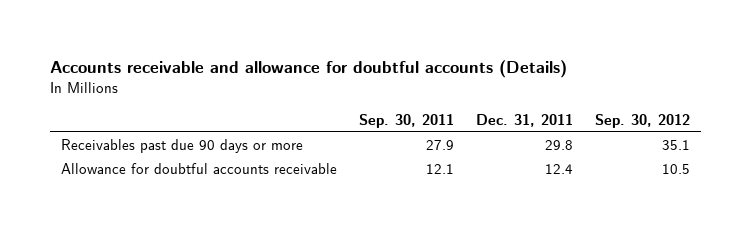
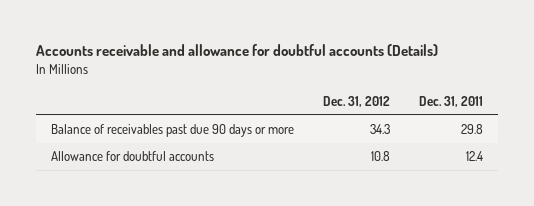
[359,113,455,128] Sep. 30, 2011 -> none
[595,113,691,128] Sep. 30, 2012 -> none
none -> [322,95,390,107] Dec. 31, 2012
[61,139,304,154] Receivables past due 90 days or more -> [50,124,294,138] Balance of receivables past due 90 days or more
[61,163,338,175] Allowance for doubtful accounts receivable -> [50,151,214,162] Allowance for doubtful accounts

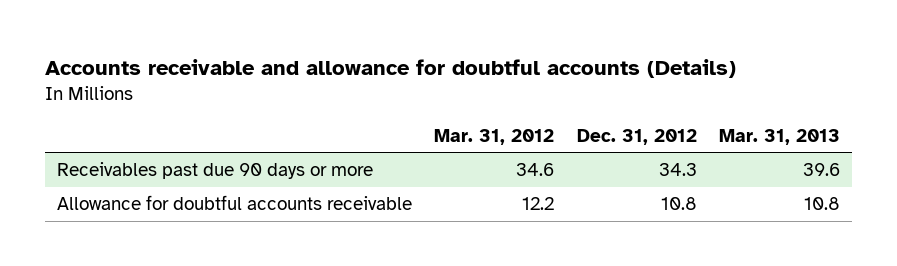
[419,95,484,107] Dec. 31, 2011 -> none
none -> [434,128,555,145] Mar. 31, 2012
none -> [719,128,841,145] Mar. 31, 2013
[50,124,294,138] Balance of receivables past due 90 days or more -> [56,162,373,180] Receivables past due 90 days or more
[50,151,214,162] Allowance for doubtful accounts -> [56,195,412,211] Allowance for doubtful accounts receivable

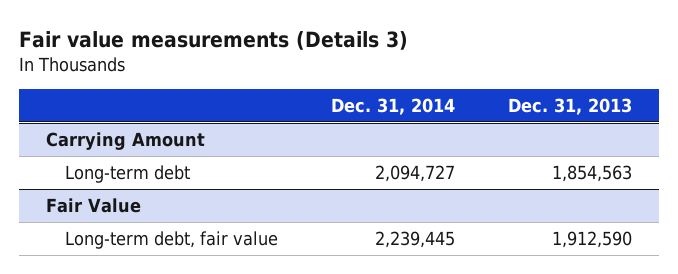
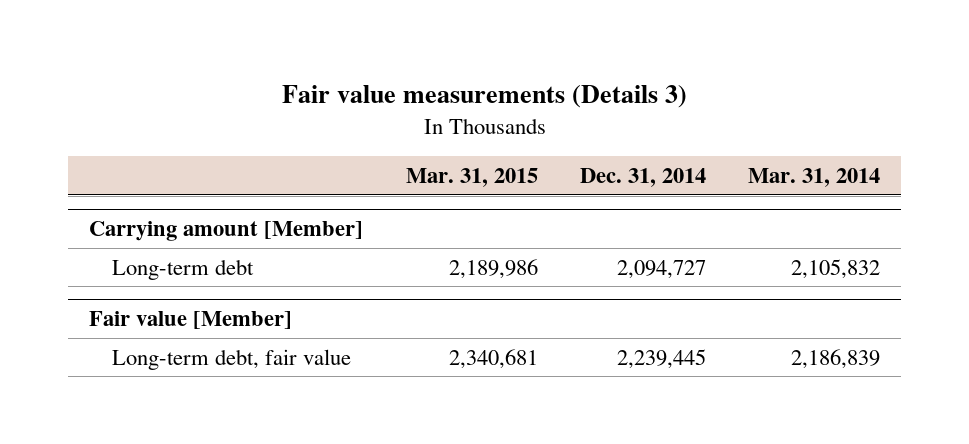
[508,97,633,115] Dec. 31, 2013 -> none
none -> [405,167,538,187] Mar. 31, 2015
none -> [747,167,880,187] Mar. 31, 2014
[45,132,205,151] Carrying Amount -> [89,221,364,242] Carrying amount [Member]
[45,198,141,214] Fair Value -> [89,311,293,330] Fair value [Member]

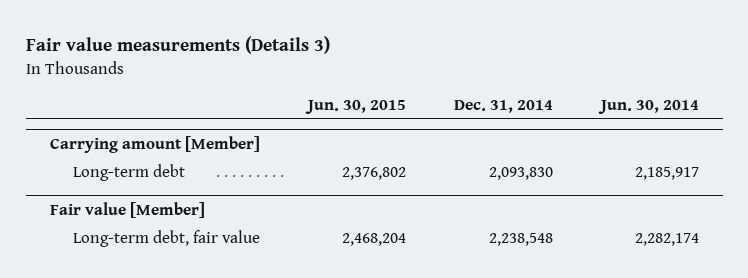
[405,167,538,187] Mar. 31, 2015 -> none
[747,167,880,187] Mar. 31, 2014 -> none
none -> [304,99,406,114] Jun. 30, 2015
none -> [597,99,699,114] Jun. 30, 2014
[616,259,706,279] 2,094,727 -> [488,167,553,181] 2,093,830
[616,348,706,369] 2,239,445 -> [488,233,553,247] 2,238,548

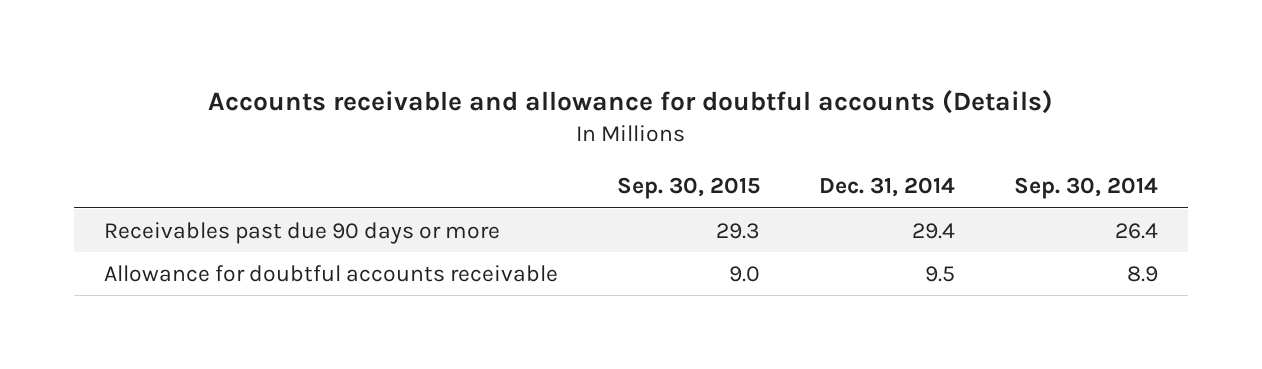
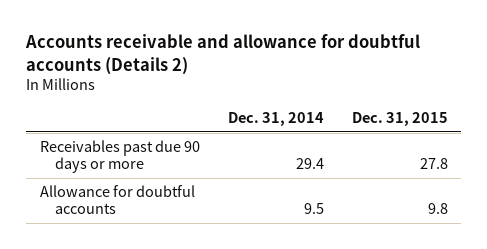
[207,90,1053,115] Accounts receivable and allowance for doubtful accounts (Details) -> [24,34,420,75] Accounts receivable and allowance for doubtful accounts (Details 2)
[616,177,760,200] Sep. 30, 2015 -> none
[1013,177,1158,200] Sep. 30, 2014 -> none
none -> [351,112,448,127] Dec. 31, 2015
[103,264,558,282] Allowance for doubtful accounts receivable -> [39,184,195,215] Allowance for doubtful accounts

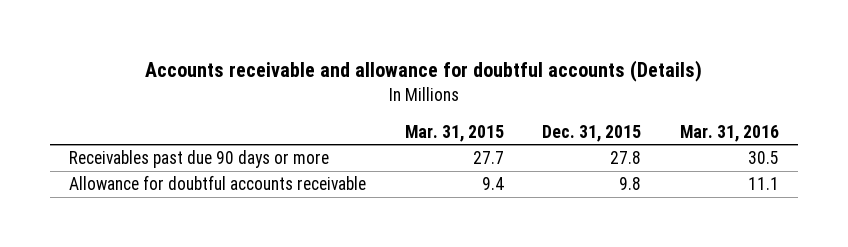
[24,34,420,75] Accounts receivable and allowance for doubtful accounts (Details 2) -> [145,60,703,83] Accounts receivable and allowance for doubtful accounts (Details)
[227,112,324,127] Dec. 31, 2014 -> none
none -> [404,124,504,142] Mar. 31, 2015
none -> [679,124,779,142] Mar. 31, 2016
[39,184,195,215] Allowance for doubtful accounts -> [69,175,367,191] Allowance for doubtful accounts receivable

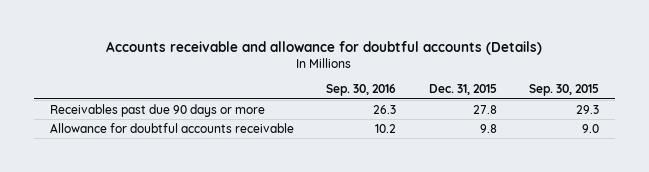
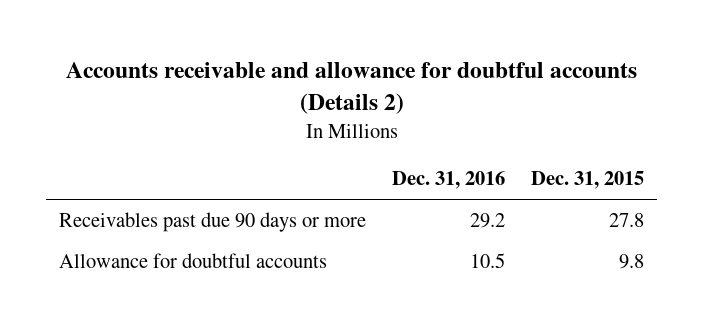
[106,41,543,56] Accounts receivable and allowance for doubtful accounts (Details) -> [65,62,637,114] Accounts receivable and allowance for doubtful accounts (Details 2)
[326,84,397,97] Sep. 30, 2016 -> none
[529,84,600,97] Sep. 30, 2015 -> none
none -> [392,171,506,190] Dec. 31, 2016
[49,122,294,133] Allowance for doubtful accounts receivable -> [59,253,328,269] Allowance for doubtful accounts

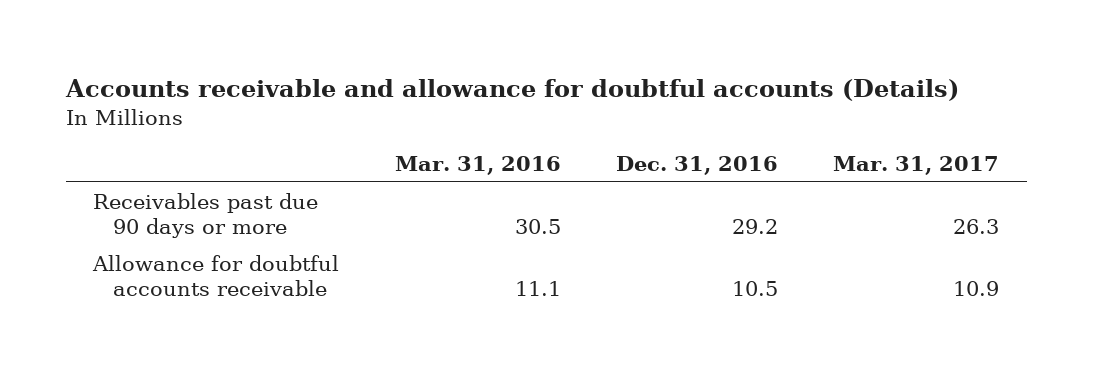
[65,62,637,114] Accounts receivable and allowance for doubtful accounts (Details 2) -> [64,79,959,102] Accounts receivable and allowance for doubtful accounts (Details)
[530,171,644,190] Dec. 31, 2015 -> none
none -> [394,155,561,175] Mar. 31, 2016
none -> [833,155,1000,175] Mar. 31, 2017
[59,253,328,269] Allowance for doubtful accounts -> [92,254,340,297] Allowance for doubtful accounts receivable

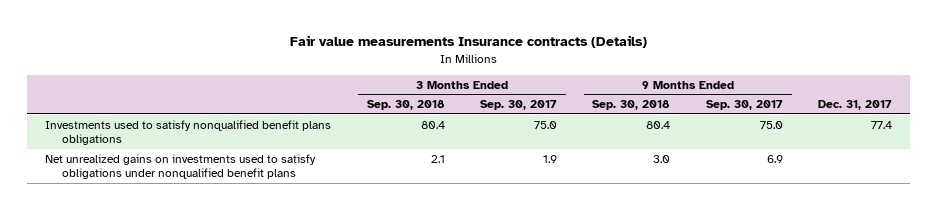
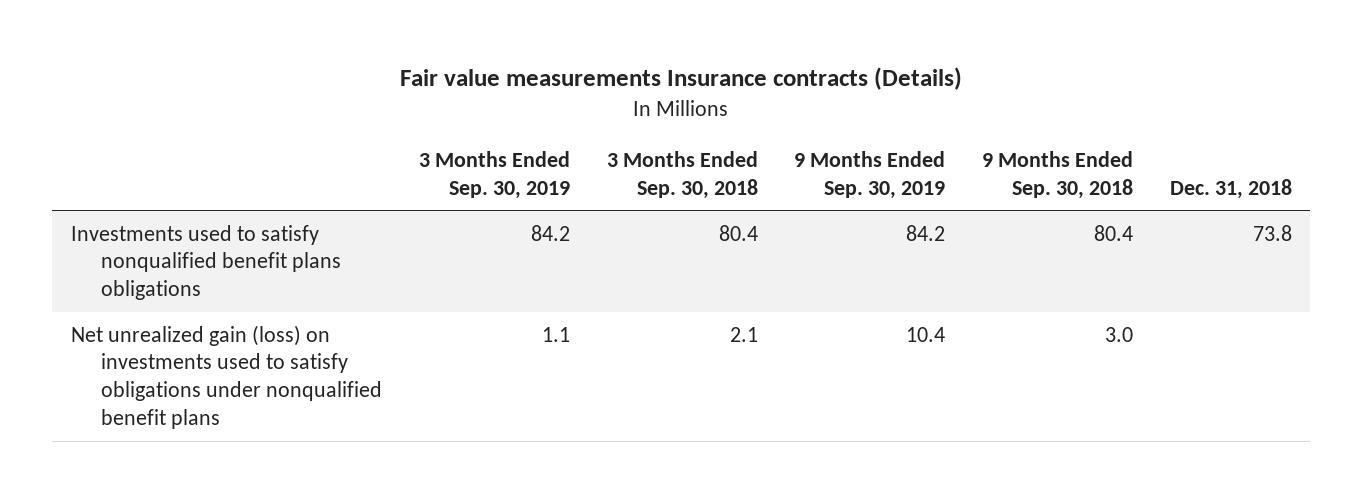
[480,100,558,111] Sep. 30, 2017 -> none
[705,100,783,111] Sep. 30, 2017 -> none
[818,100,893,111] Dec. 31, 2017 -> none
none -> [419,151,571,199] 3 Months Ended Sep. 30, 2019
none -> [794,151,946,199] 9 Months Ended Sep. 30, 2019
none -> [1169,178,1292,199] Dec. 31, 2018
[45,153,317,180] Net unrealized gains on investments used to satisfy obligations under nonqualified benefit plans -> [70,324,383,430] Net unrealized gain (loss) on investments used to satisfy obligations under nonqualified benefit plans

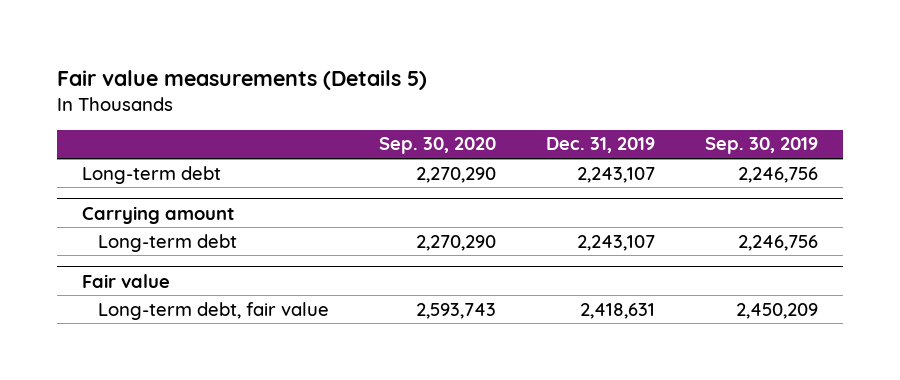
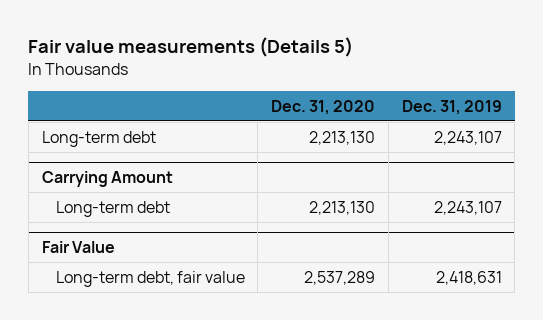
[379,137,497,155] Sep. 30, 2020 -> none
[704,137,818,155] Sep. 30, 2019 -> none
none -> [271,99,376,115] Dec. 31, 2020
[82,205,236,224] Carrying amount -> [41,170,173,187] Carrying Amount
[82,273,171,288] Fair value -> [41,240,115,253] Fair Value

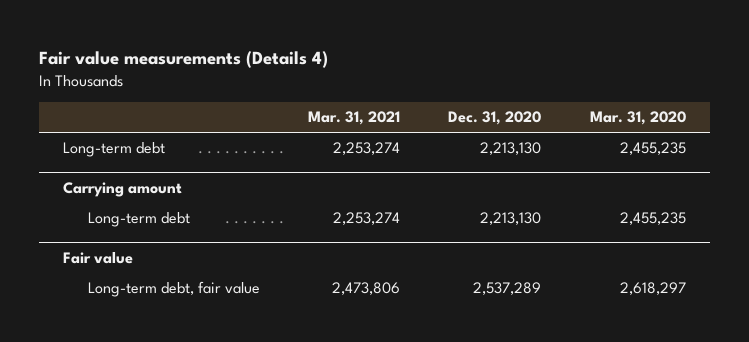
[28,37,354,58] Fair value measurements (Details 5) -> [38,51,328,69] Fair value measurements (Details 4)
[401,99,502,115] Dec. 31, 2019 -> none
none -> [308,111,401,126] Mar. 31, 2021
none -> [589,111,686,126] Mar. 31, 2020
[41,170,173,187] Carrying Amount -> [63,181,183,197] Carrying amount
[41,240,115,253] Fair Value -> [63,251,134,264] Fair value

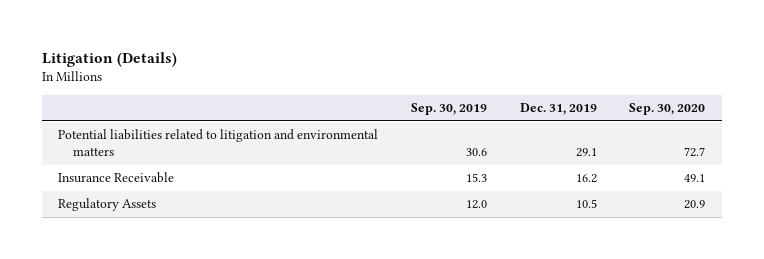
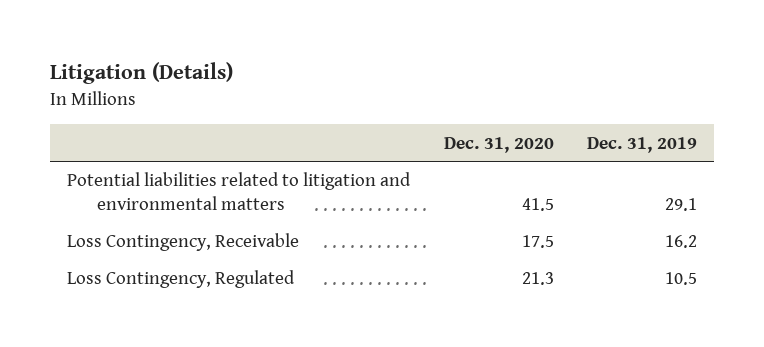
[410,102,487,115] Sep. 30, 2019 -> none
[629,102,706,115] Sep. 30, 2020 -> none
none -> [443,136,554,153] Dec. 31, 2020
[58,172,175,184] Insurance Receivable -> [66,233,299,252] Loss Contingency, Receivable
[58,198,157,212] Regulatory Assets -> [66,270,295,289] Loss Contingency, Regulated

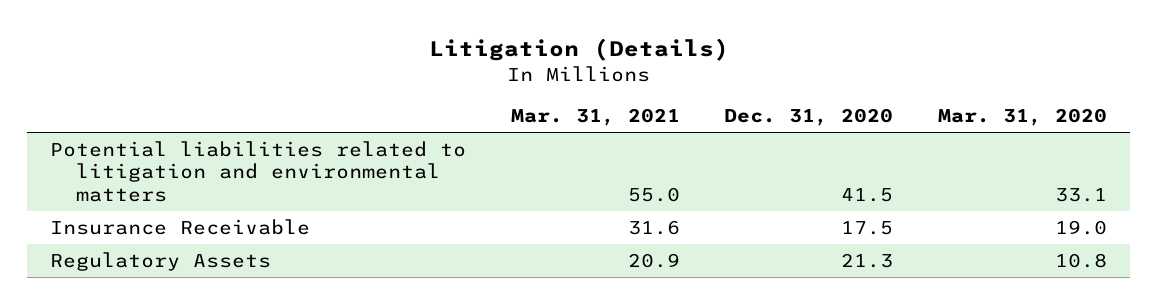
[587,136,698,153] Dec. 31, 2019 -> none
none -> [510,108,680,127] Mar. 31, 2021
none -> [938,108,1108,127] Mar. 31, 2020
[66,233,299,252] Loss Contingency, Receivable -> [49,219,310,236] Insurance Receivable
[66,270,295,289] Loss Contingency, Regulated -> [49,252,271,272] Regulatory Assets

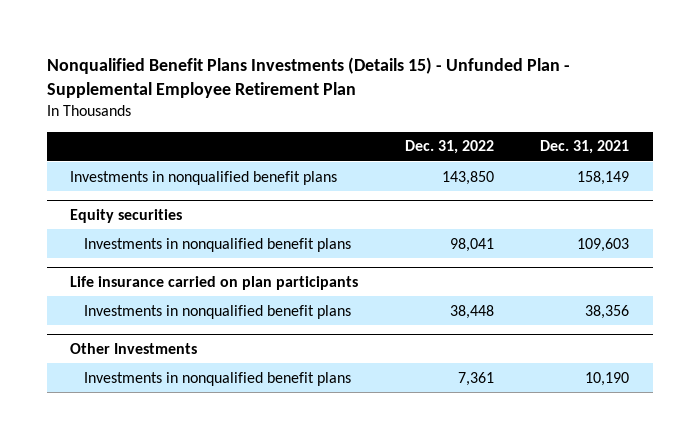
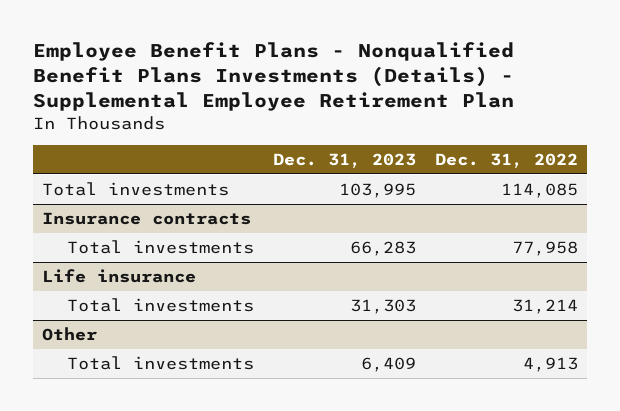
[47,57,571,99] Nonqualified Benefit Plans Investments (Details 15) - Unfunded Plan - Supplemental Employee Retirement Plan -> [32,42,514,112] Employee Benefit Plans - Nonqualified Benefit Plans Investments (Details) - Supplemental Employee Retirement Plan
[540,140,630,155] Dec. 31, 2021 -> none
none -> [273,152,417,168] Dec. 31, 2023
[70,170,338,185] Investments in nonqualified benefit plans -> none
[84,237,352,252] Investments in nonqualified benefit plans -> none
[84,304,352,319] Investments in nonqualified benefit plans -> none
[84,371,352,386] Investments in nonqualified benefit plans -> none
none -> [42,182,230,197] Total investments
[70,208,183,223] Equity securities -> [42,212,252,226] Insurance contracts
none -> [67,240,255,255] Total investments
[70,275,359,290] Life insurance carried on plan participants -> [42,269,197,284] Life insurance
none -> [67,298,255,313] Total investments
[70,342,198,354] Other Investments -> [42,327,98,342] Other
none -> [67,356,255,371] Total investments

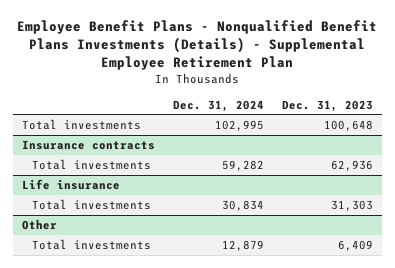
[434,152,578,168] Dec. 31, 2022 -> none
none -> [172,99,264,112] Dec. 31, 2024
[339,183,417,199] 103,995 -> [324,119,374,131] 100,648
[350,241,417,257] 66,283 -> [331,159,374,171] 62,936

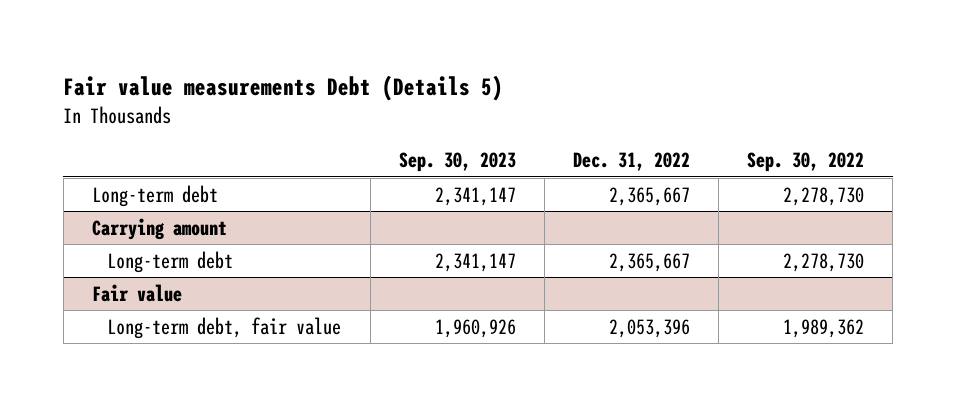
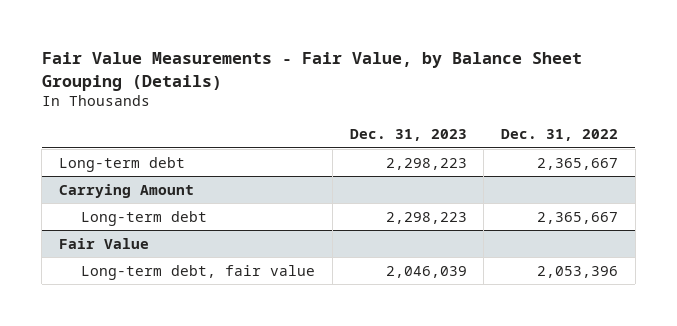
[63,75,504,102] Fair value measurements Debt (Details 5) -> [41,52,582,91] Fair Value Measurements - Fair Value, by Balance Sheet Grouping (Details)
[398,152,516,173] Sep. 30, 2023 -> none
[747,152,865,173] Sep. 30, 2022 -> none
none -> [349,129,467,142] Dec. 31, 2023
[92,217,228,240] Carrying amount -> [59,183,195,198] Carrying Amount
[92,283,183,302] Fair value -> [59,237,150,249] Fair Value

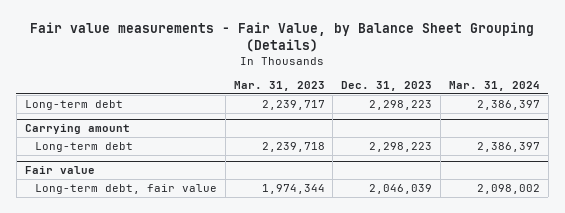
[41,52,582,91] Fair Value Measurements - Fair Value, by Balance Sheet Grouping (Details) -> [30,22,535,53] Fair value measurements - Fair Value, by Balance Sheet Grouping (Details)
[501,129,619,142] Dec. 31, 2022 -> none
none -> [233,80,325,91] Mar. 31, 2023
none -> [449,80,541,91] Mar. 31, 2024
[59,183,195,198] Carrying Amount -> [24,124,130,135] Carrying amount
[59,237,150,249] Fair Value -> [24,166,95,175] Fair value

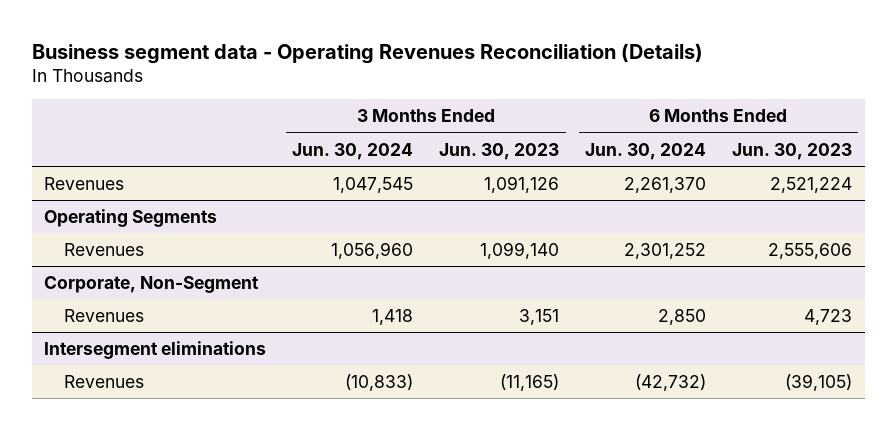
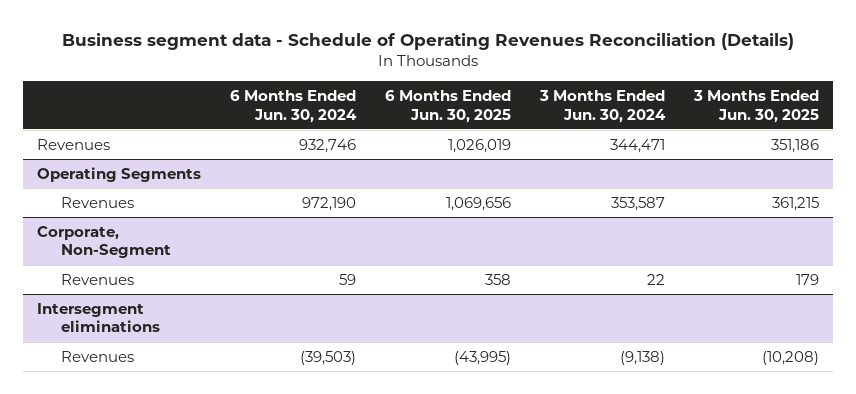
[31,42,703,64] Business segment data - Operating Revenues Reconciliation (Details) -> [61,33,794,51] Business segment data - Schedule of Operating Revenues Reconciliation (Details)
[439,142,560,160] Jun. 30, 2023 -> none
[731,142,852,160] Jun. 30, 2023 -> none
none -> [384,89,511,123] 6 Months Ended Jun. 30, 2025
none -> [692,89,819,123] 3 Months Ended Jun. 30, 2025
[333,177,414,194] 1,047,545 -> [609,138,665,153] 344,471
[624,177,707,194] 2,261,370 -> [298,138,356,153] 932,746
[331,242,414,260] 1,056,960 -> [610,196,665,211] 353,587
[624,243,707,260] 2,301,252 -> [301,196,356,211] 972,190
[372,309,414,326] 1,418 -> [646,273,665,285] 22
[658,309,707,326] 2,850 -> [338,273,356,285] 59
[345,374,414,392] (10,833) -> [619,350,665,365] (9,138)
[635,374,707,392] (42,732) -> [299,350,356,365] (39,503)

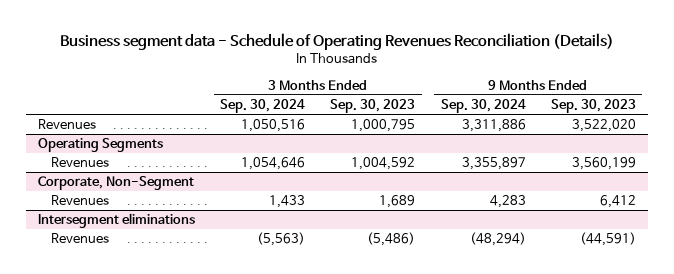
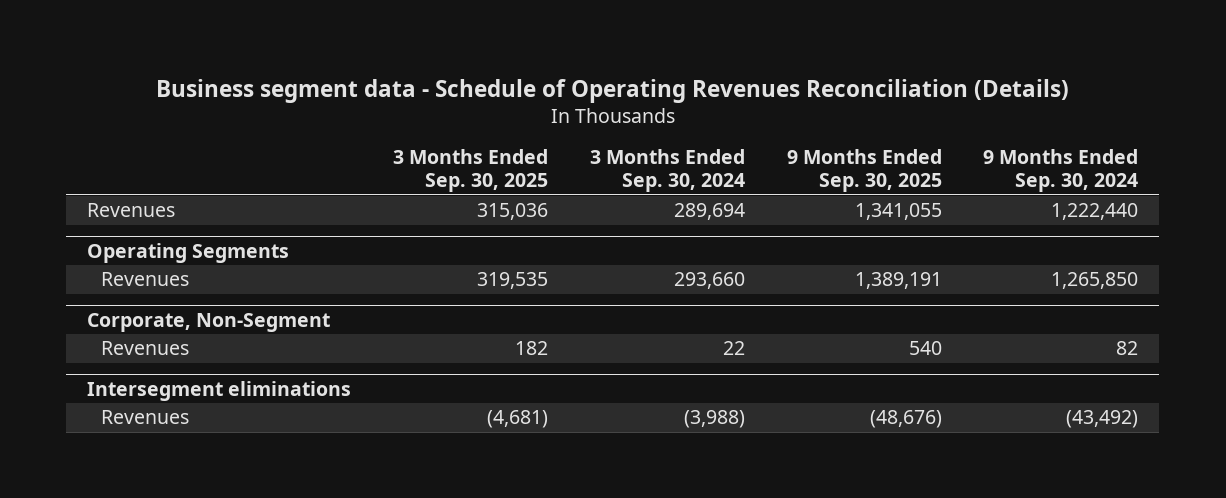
[330,99,416,114] Sep. 30, 2023 -> none
[550,99,636,114] Sep. 30, 2023 -> none
none -> [393,148,549,193] 3 Months Ended Sep. 30, 2025
none -> [786,148,942,193] 9 Months Ended Sep. 30, 2025
[241,119,306,133] 1,050,516 -> [673,203,745,221] 289,694
[461,119,526,133] 3,311,886 -> [1051,203,1139,221] 1,222,440
[241,157,306,171] 1,054,646 -> [673,272,745,290] 293,660
[461,157,526,171] 3,355,897 -> [1051,272,1139,290] 1,265,850
[269,195,306,209] 1,433 -> [722,341,745,356] 22
[489,195,526,209] 4,283 -> [1116,341,1139,356] 82
[257,232,306,247] (5,563) -> [683,410,745,429] (3,988)
[469,232,526,247] (48,294) -> [1066,410,1139,429] (43,492)

